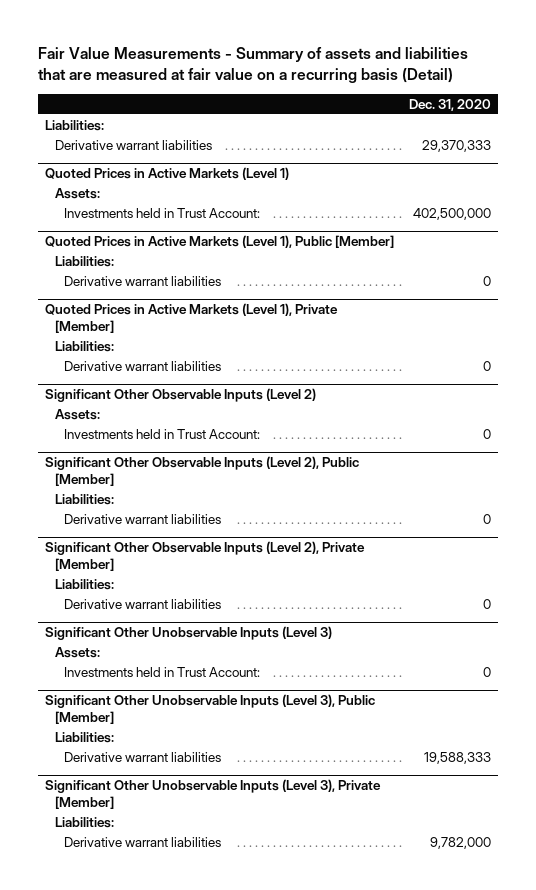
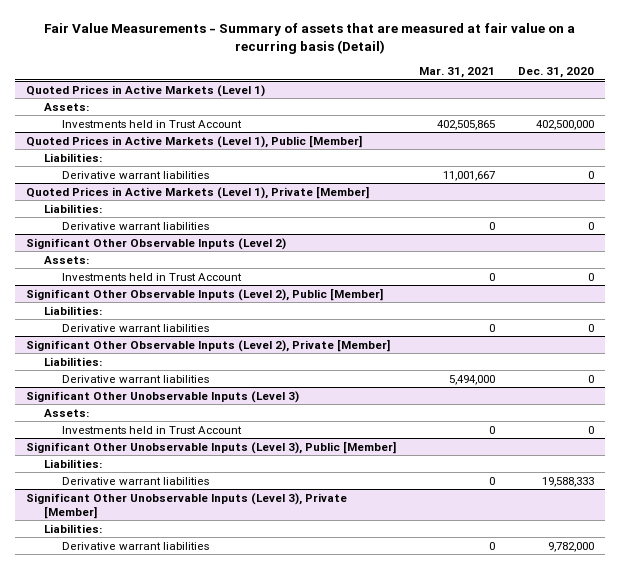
[37,46,468,83] Fair Value Measurements - Summary of assets and liabilities that are measured at fair value on a recurring basis (Detail) -> [44,22,576,54] Fair Value Measurements - Summary of assets that are measured at fair value on a recurring basis (Detail)
none -> [419,67,496,79] Mar. 31, 2021
[45,120,105,132] Liabilities: -> none
[54,140,212,151] Derivative warrant liabilities -> none
[64,208,261,219] Investments held in Trust Account: -> [62,119,243,128] Investments held in Trust Account
[64,429,261,440] Investments held in Trust Account: -> [62,272,243,281] Investments held in Trust Account
[64,667,261,678] Investments held in Trust Account: -> [62,425,243,434] Investments held in Trust Account

